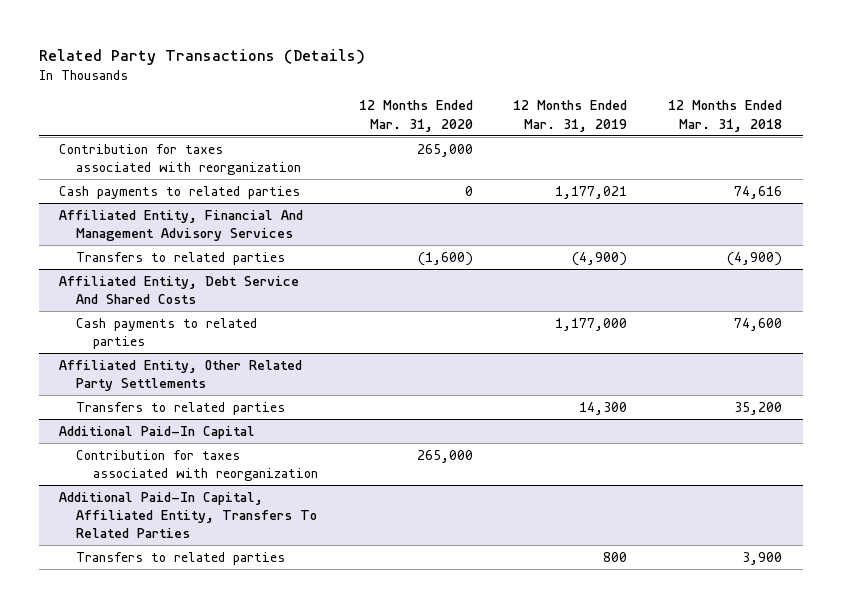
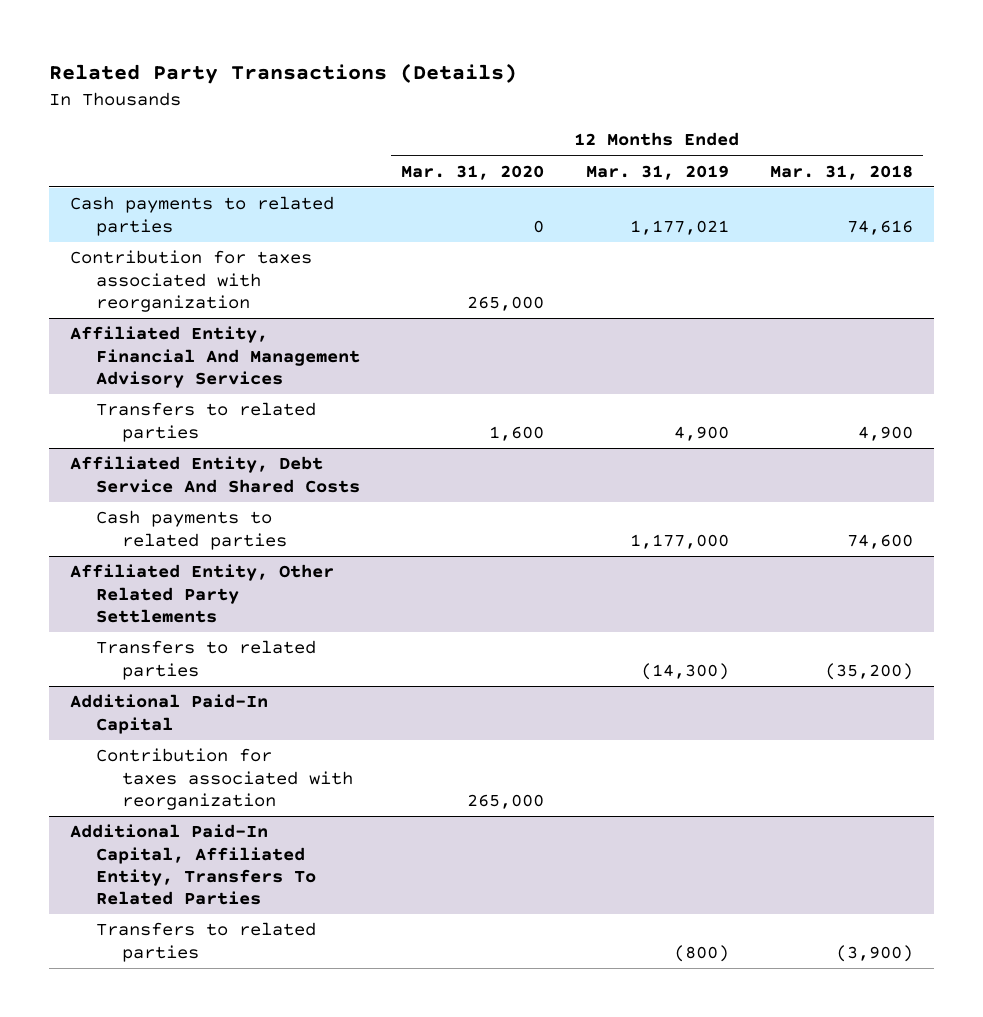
[59,143,302,175] Contribution for taxes associated with reorganization -> [69,250,312,312] Contribution for taxes associated with reorganization
[417,251,473,266] (1,600) -> [489,425,545,441] 1,600
[572,251,628,266] (4,900) -> [673,425,729,441] 4,900
[727,251,783,266] (4,900) -> [858,425,914,441] 4,900
[579,401,628,415] 14,300 -> [640,662,729,680] (14,300)
[734,401,783,415] 35,200 -> [825,662,914,680] (35,200)
[603,551,628,562] 800 -> [673,944,729,962] (800)
[742,551,783,565] 3,900 -> [836,944,914,962] (3,900)

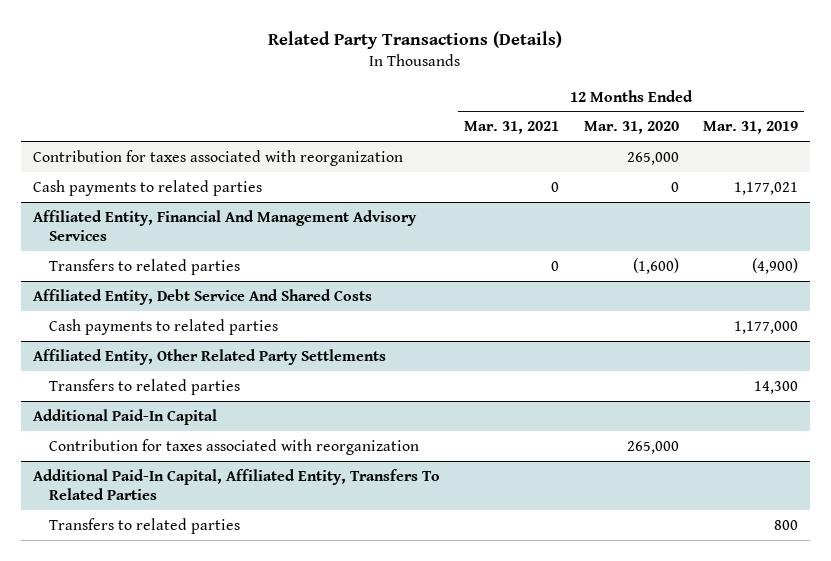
[770,164,914,180] Mar. 31, 2018 -> none
none -> [464,121,560,135] Mar. 31, 2021
[69,196,334,236] Cash payments to related parties -> [32,179,262,196] Cash payments to related parties
[489,425,545,441] 1,600 -> [632,257,679,274] (1,600)
[673,425,729,441] 4,900 -> [751,257,798,274] (4,900)
[640,662,729,680] (14,300) -> [753,380,798,394] 14,300
[673,944,729,962] (800) -> [773,519,798,530] 800

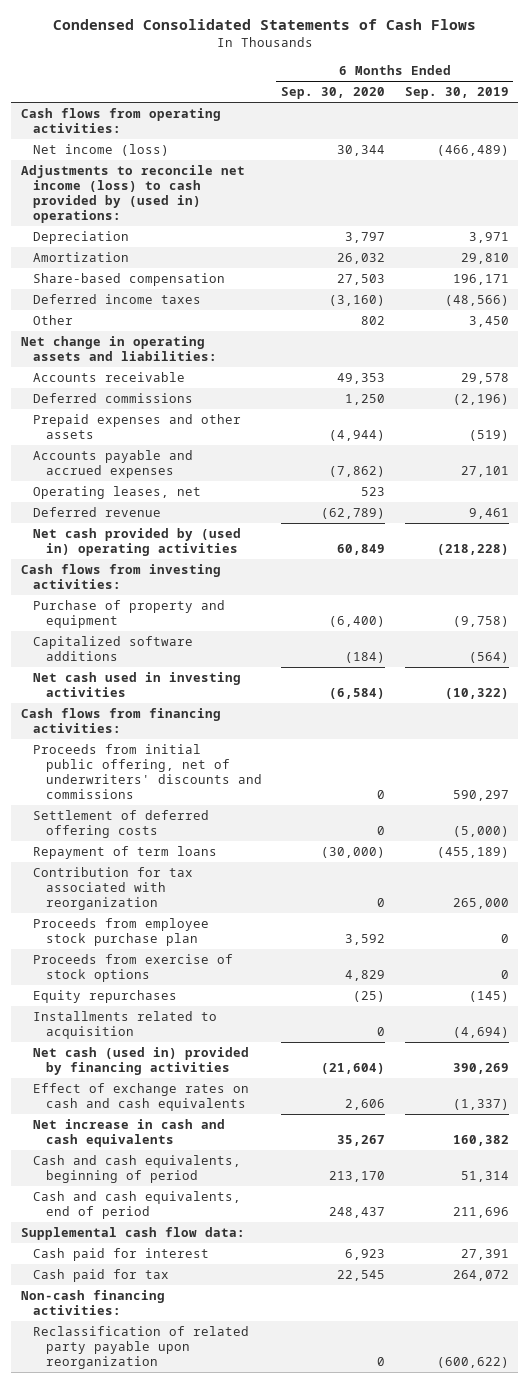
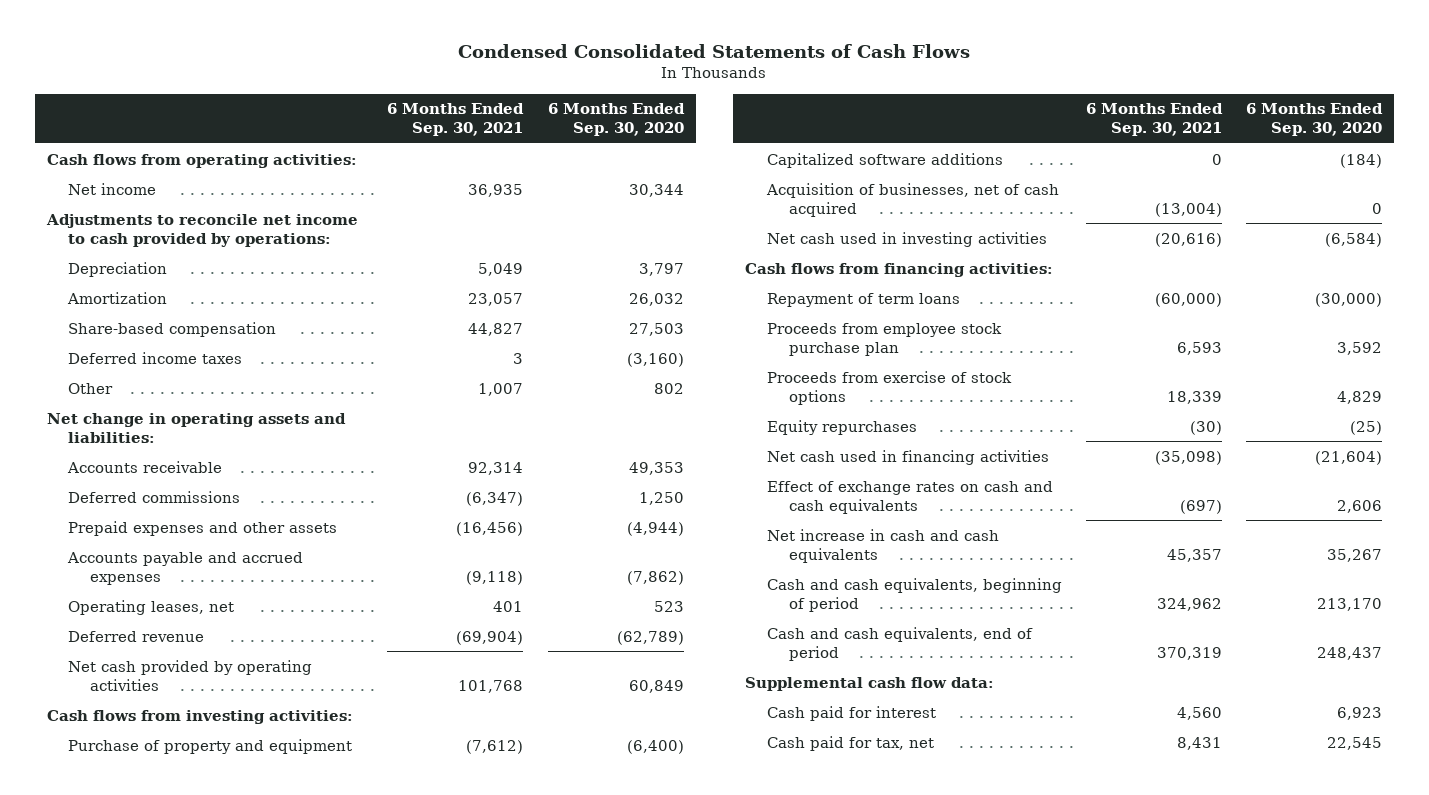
[404,87,509,100] Sep. 30, 2019 -> none
none -> [387,103,525,137] 6 Months Ended Sep. 30, 2021
[33,144,170,157] Net income (loss) -> [68,182,157,195] Net income
[20,165,245,224] Adjustments to reconcile net income (loss) to cash provided by (used in) operations: -> [45,213,358,247] Adjustments to reconcile net income to cash provided by operations:
[33,528,242,557] Net cash provided by (used in) operating activities -> [68,659,313,691] Net cash provided by operating activities
none -> [765,182,1059,217] Acquisition of businesses, net of cash acquired
[33,744,262,800] Proceeds from initial public offering, net of underwriters' discounts and commissions -> none
[33,810,210,839] Settlement of deferred offering costs -> none
[33,867,194,911] Contribution for tax associated with reorganization -> none
[33,1011,218,1040] Installments related to acquisition -> none
[33,1047,250,1076] Net cash (used in) provided by financing activities -> [766,449,1049,465] Net cash used in financing activities
[20,1290,165,1316] Non-cash financing activities: -> none
[33,1326,250,1370] Reclassification of related party payable upon reorganization -> none
[33,1269,170,1283] Cash paid for tax -> [766,735,934,751] Cash paid for tax, net

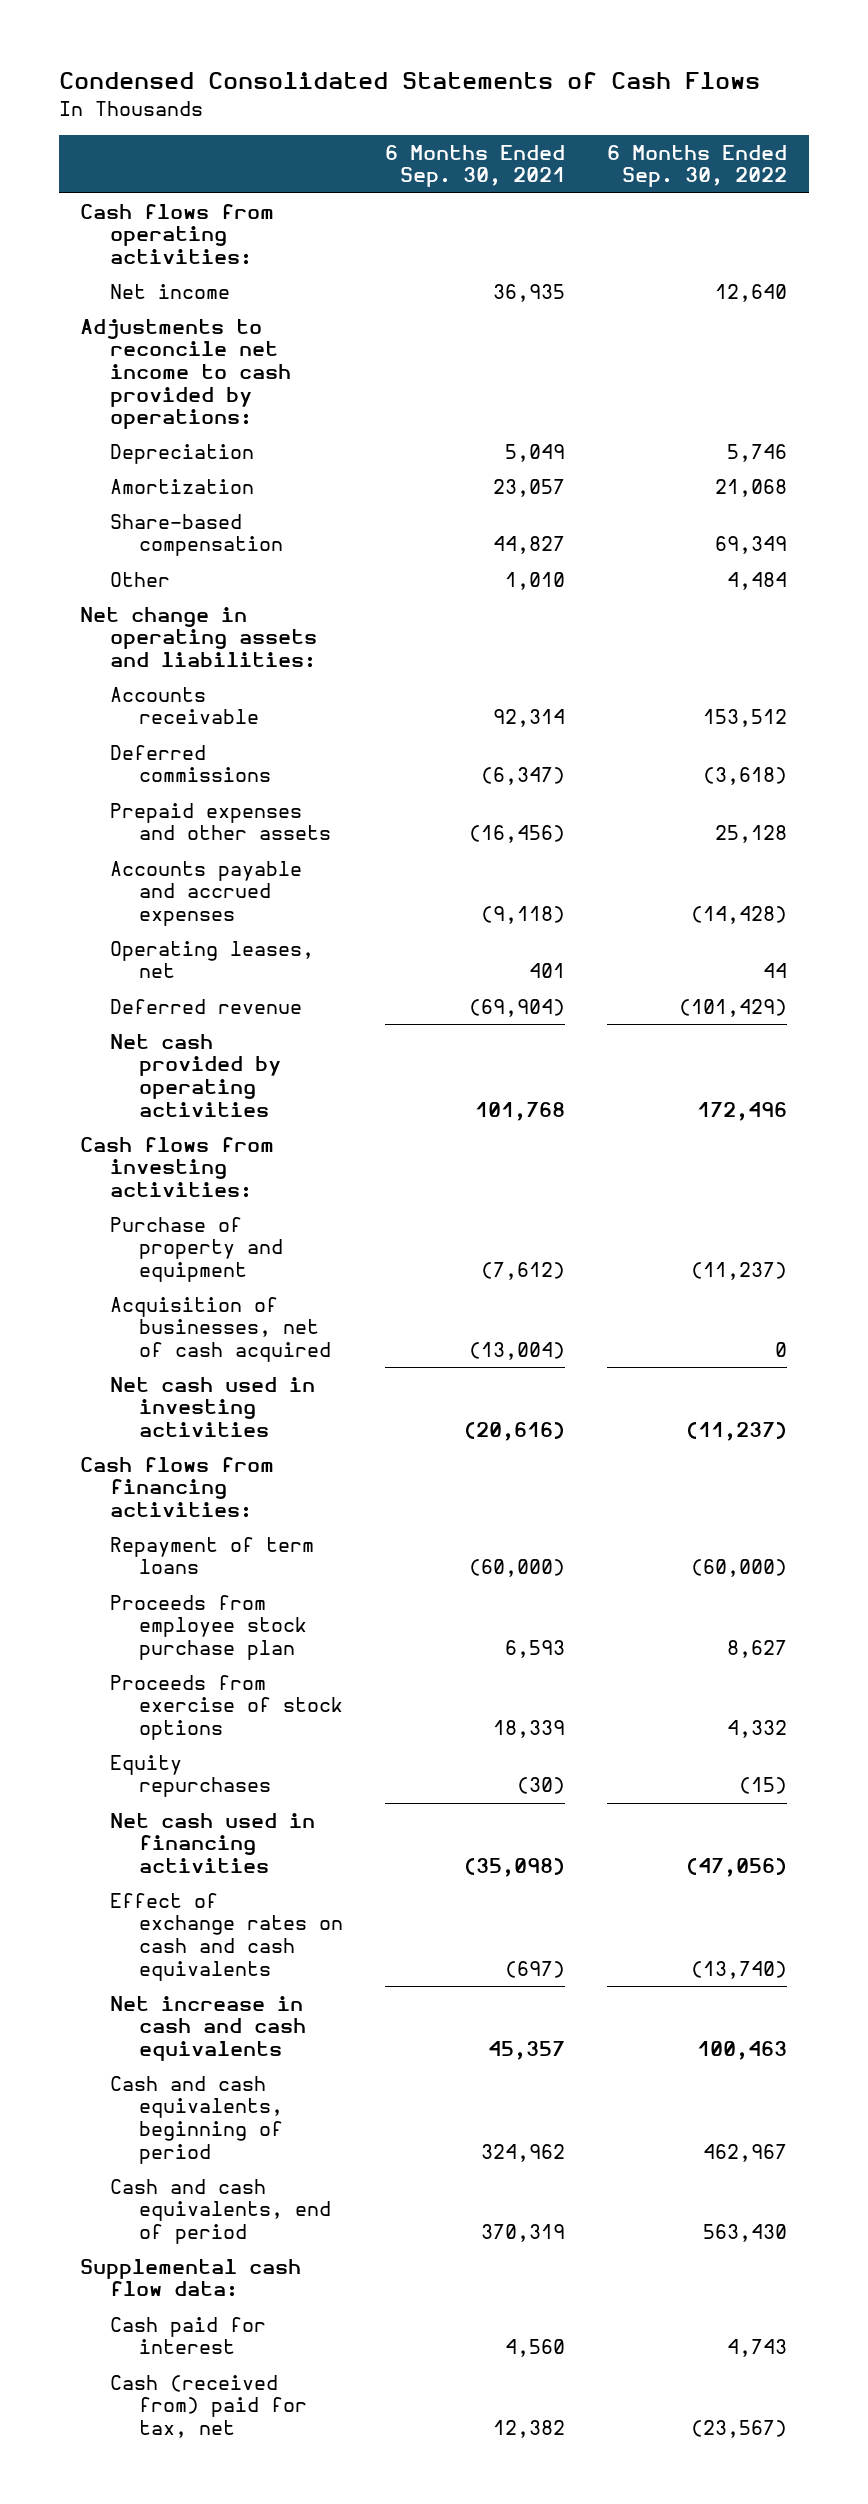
[547,103,685,137] 6 Months Ended Sep. 30, 2020 -> none
none -> [607,144,788,188] 6 Months Ended Sep. 30, 2022
[68,351,243,364] Deferred income taxes -> none
[478,382,524,396] 1,007 -> [505,571,566,590] 1,010
[766,152,1003,168] Capitalized software additions -> none
[766,735,934,751] Cash paid for tax, net -> [109,2374,307,2439] Cash (received from) paid for tax, net
[1177,736,1223,750] 8,431 -> [493,2420,566,2439] 12,382

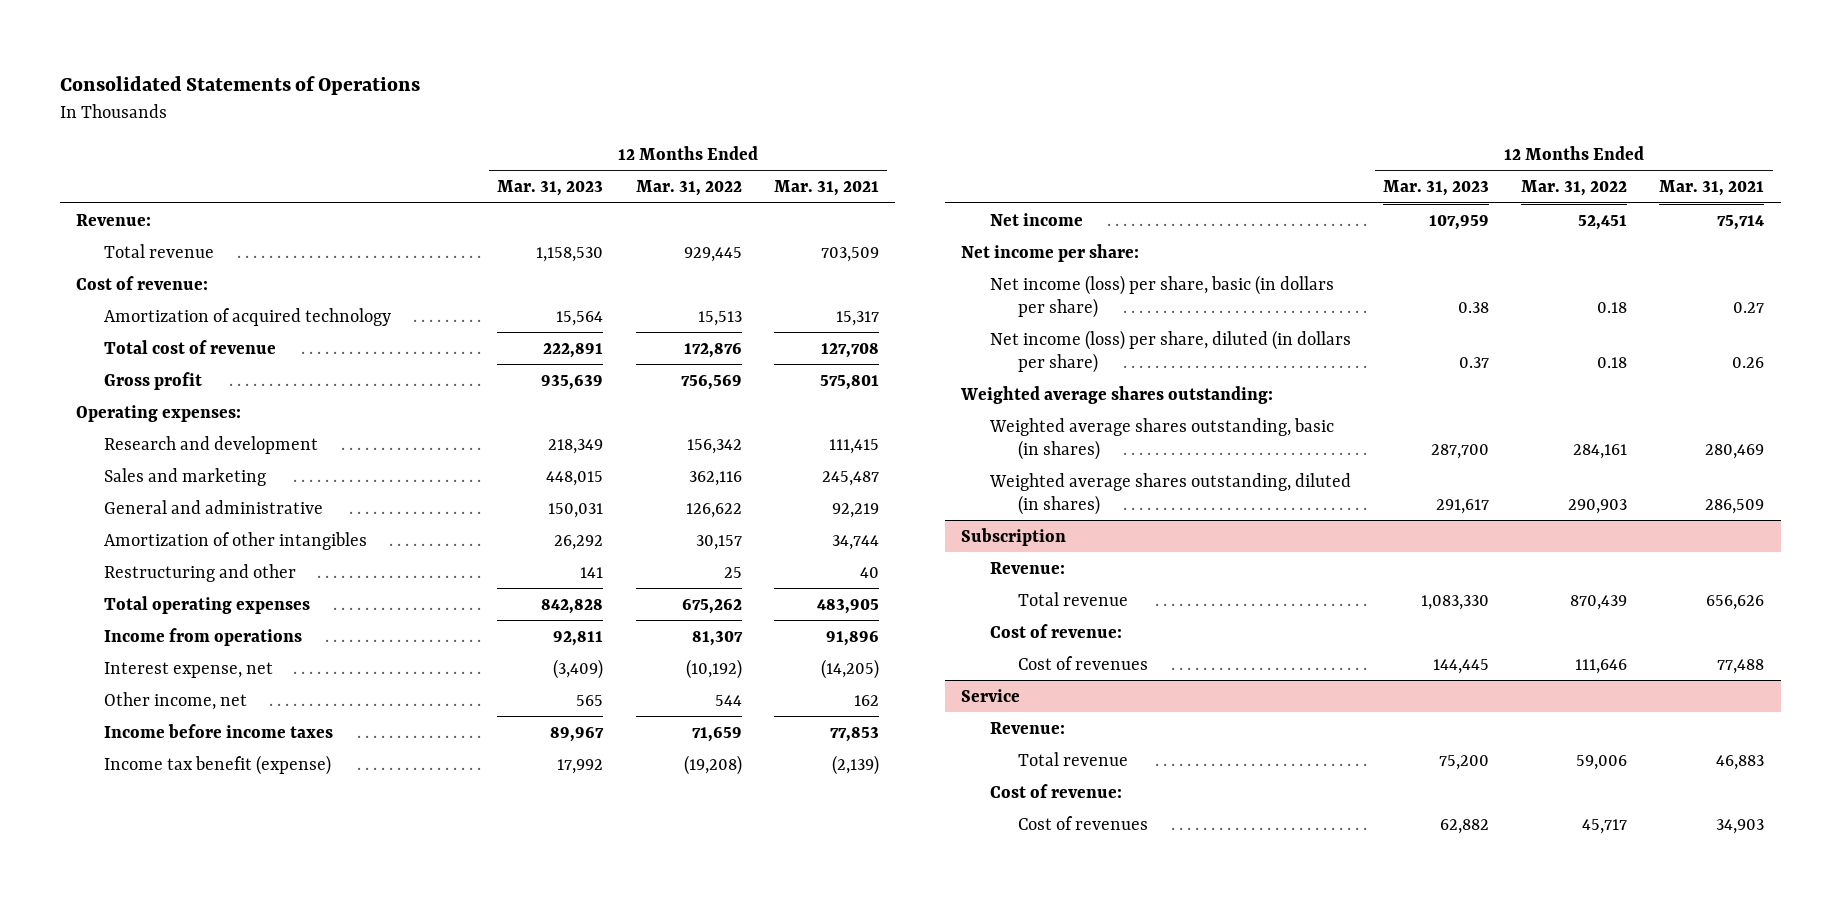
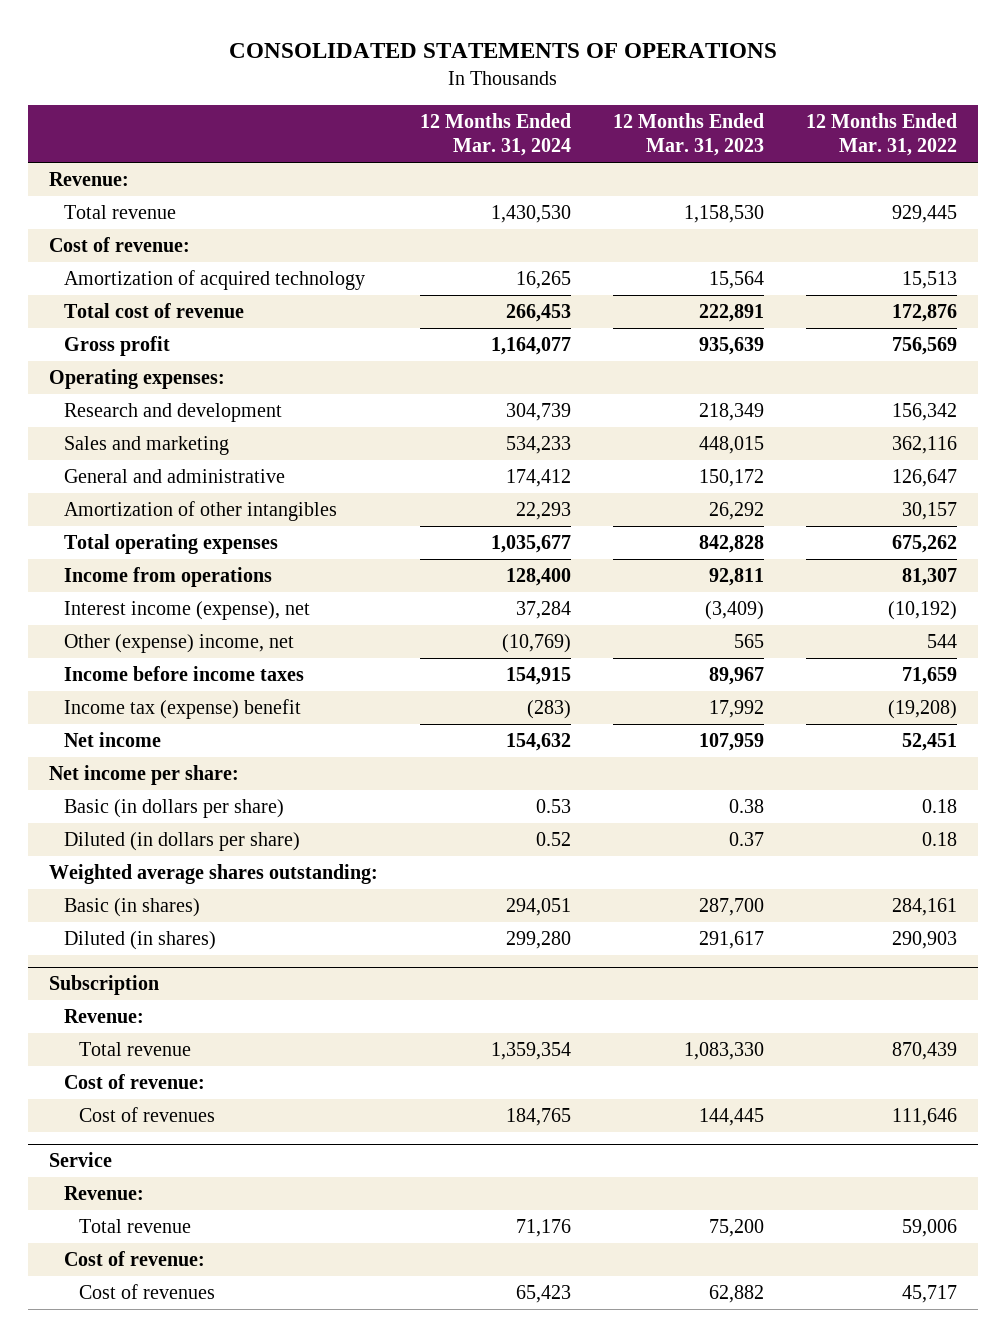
[59,75,420,95] Consolidated Statements of Operations -> [228,43,777,59] CONSOLIDATED STATEMENTS OF OPERATIONS
[773,180,879,197] Mar. 31, 2021 -> none
none -> [419,113,571,157] 12 Months Ended Mar. 31, 2024
[548,502,604,518] 150,031 -> [698,468,764,487] 150,172
[685,502,742,518] 126,622 -> [891,468,957,487] 126,647
[104,563,297,582] Restructuring and other -> none
[104,661,274,678] Interest expense, net -> [63,600,310,620] Interest income (expense), net
[104,691,248,710] Other income, net -> [63,633,294,653] Other (expense) income, net
[104,754,332,775] Income tax benefit (expense) -> [63,698,301,719] Income tax (expense) benefit
[989,274,1334,319] Net income (loss) per share, basic (in dollars per share) -> [63,798,284,818] Basic (in dollars per share)
[989,329,1351,374] Net income (loss) per share, diluted (in dollars per share) -> [63,831,300,851] Diluted (in dollars per share)
[988,417,1334,461] Weighted average shares outstanding, basic (in shares) -> [63,897,200,917] Basic (in shares)
[988,472,1351,516] Weighted average shares outstanding, diluted (in shares) -> [63,930,216,950] Diluted (in shares)

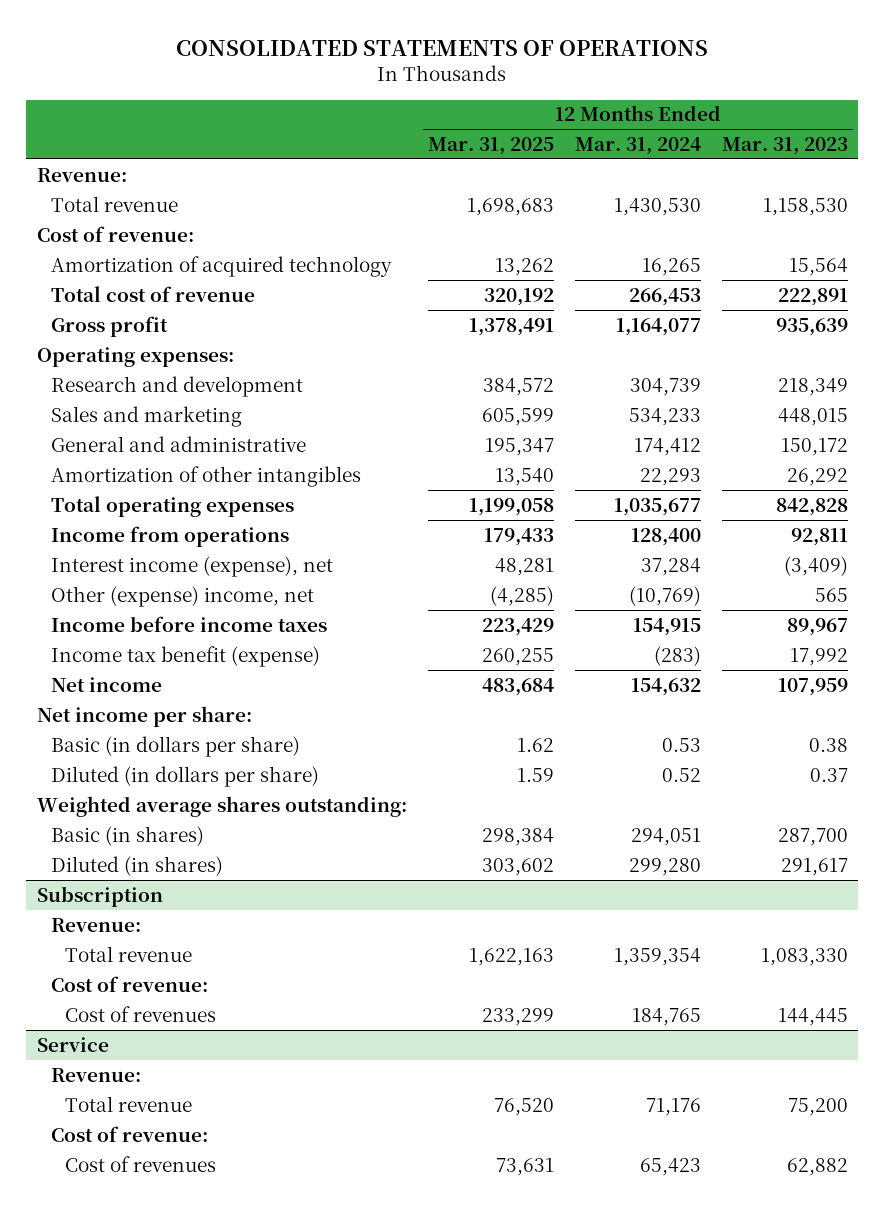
[805,113,957,157] 12 Months Ended Mar. 31, 2022 -> none
none -> [427,136,554,155] Mar. 31, 2025
[63,698,301,719] Income tax (expense) benefit -> [50,645,320,667] Income tax benefit (expense)

